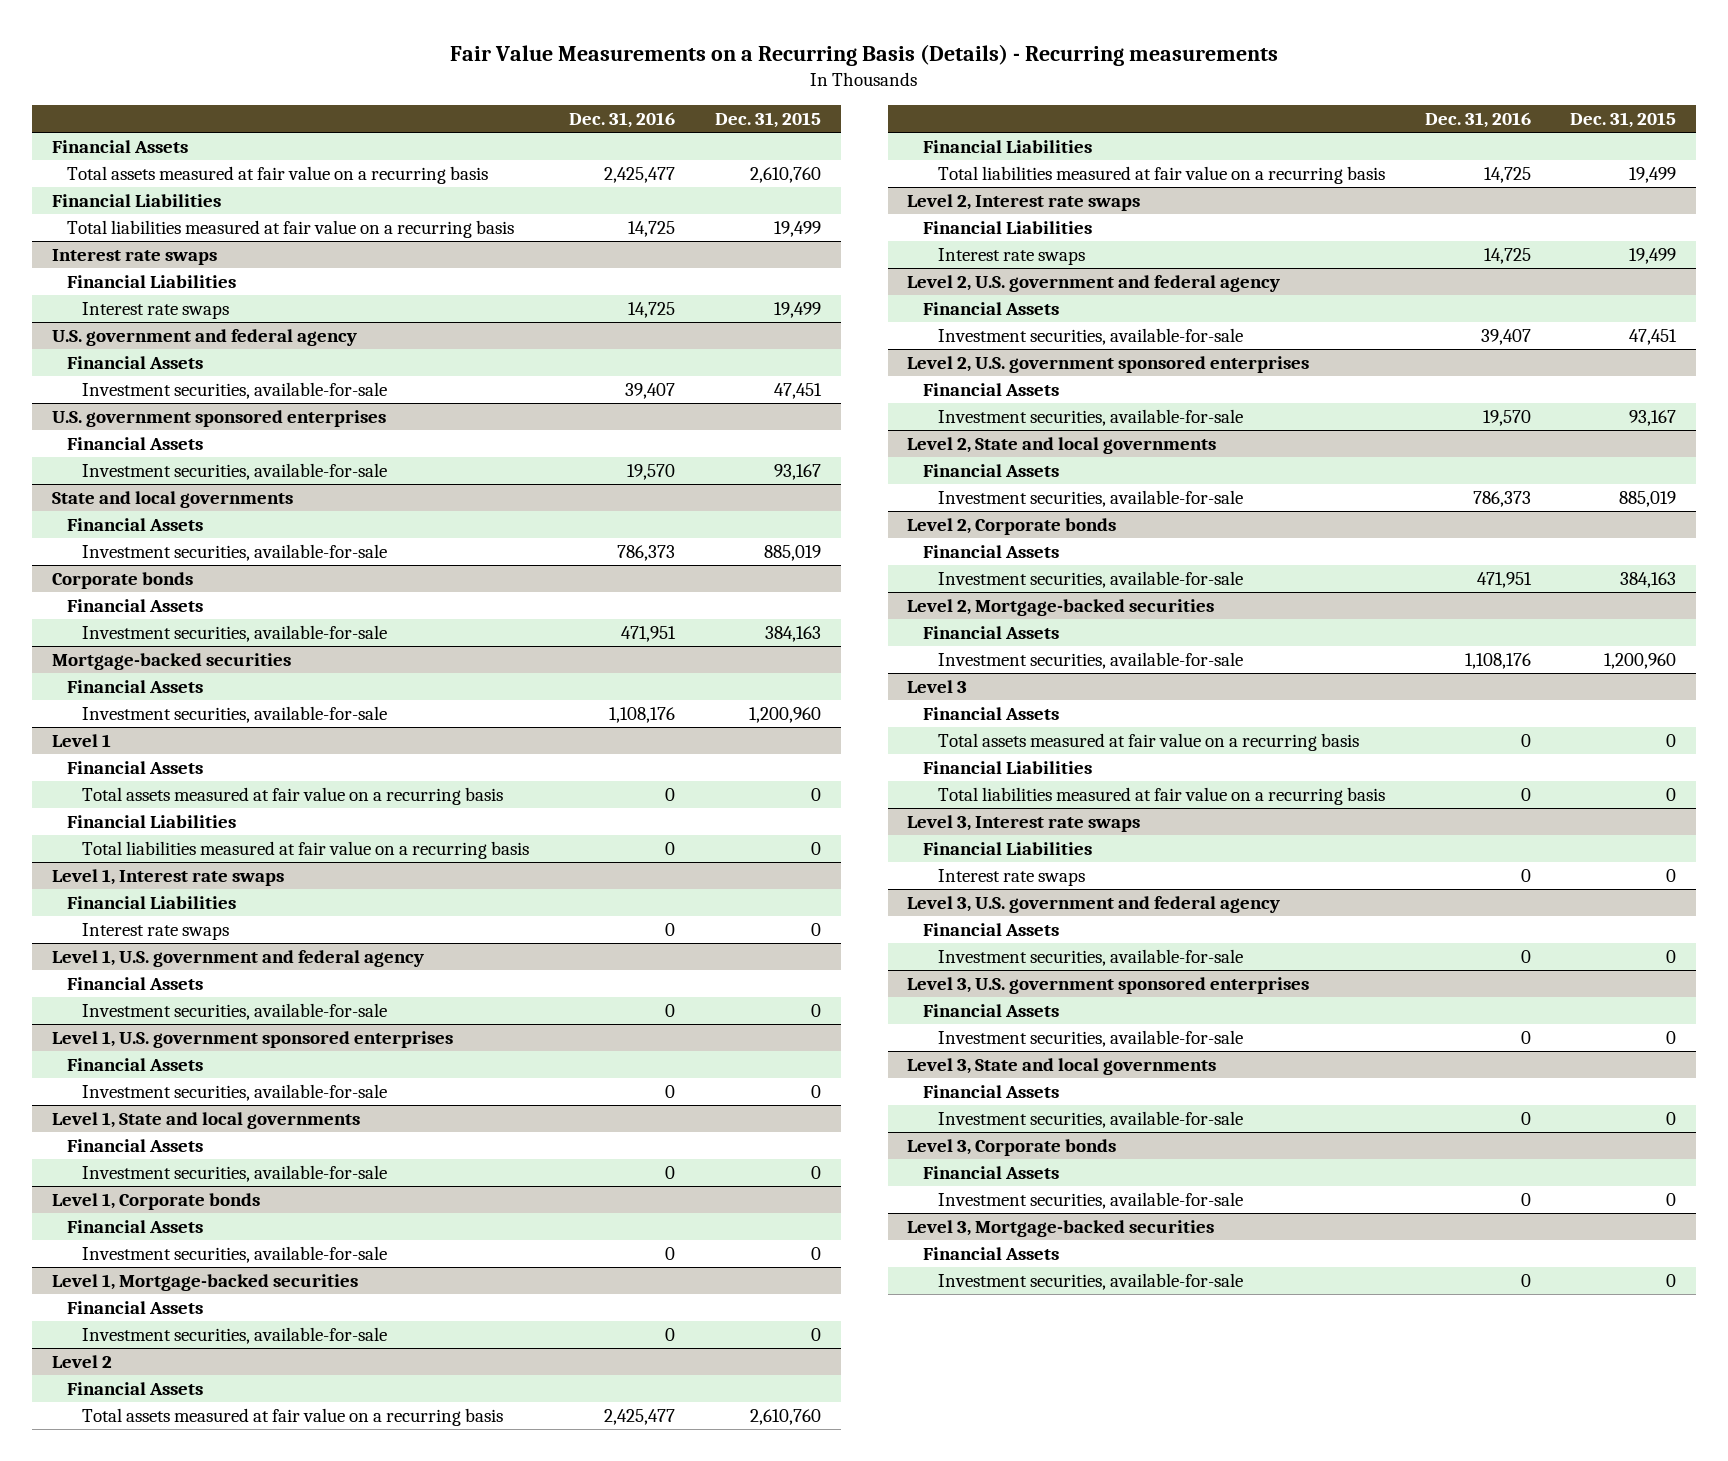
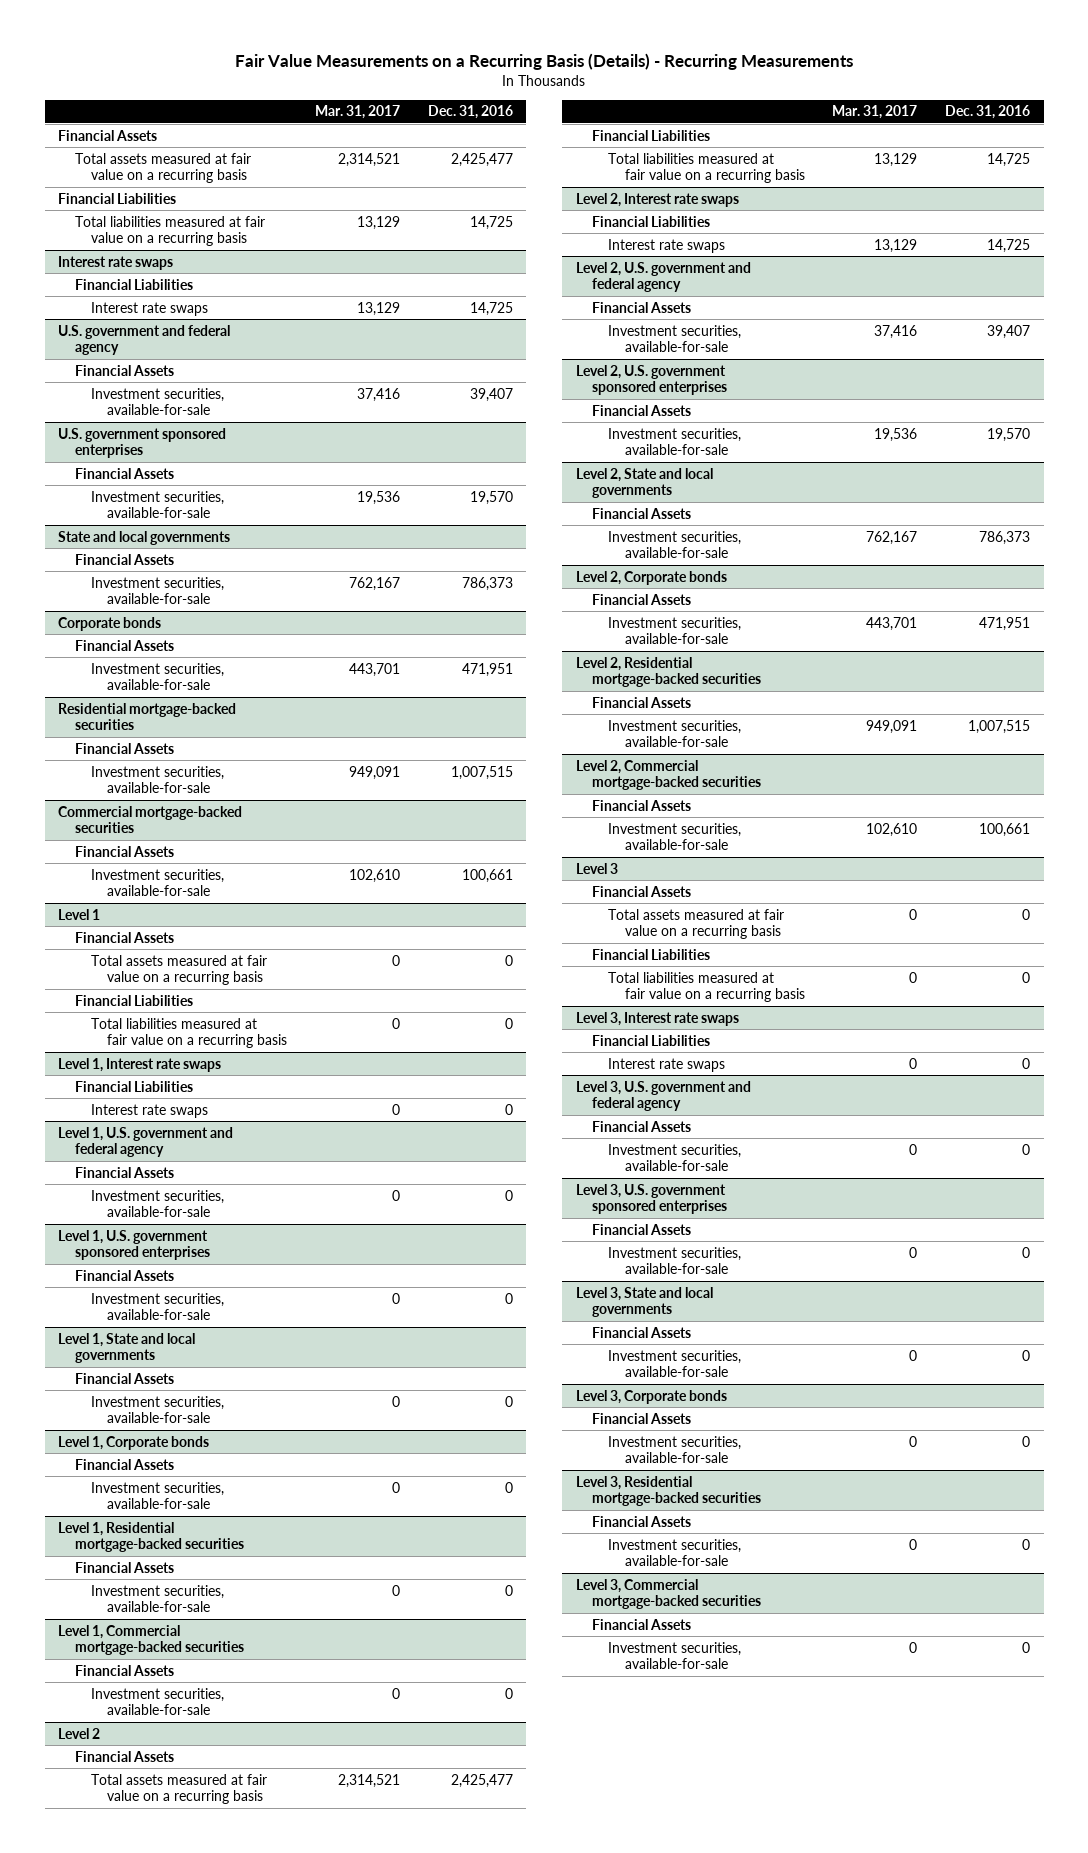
[450,43,1279,66] Fair Value Measurements on a Recurring Basis (Details) - Recurring measurements -> [235,52,854,70] Fair Value Measurements on a Recurring Basis (Details) - Recurring Measurements
[714,112,821,129] Dec. 31, 2015 -> none
none -> [314,105,400,120] Mar. 31, 2017
[51,653,291,671] Mortgage-backed securities -> [58,702,237,731] Residential mortgage-backed securities
[609,707,676,724] 1,108,176 -> [450,765,513,780] 1,007,515
none -> [58,805,243,834] Commercial mortgage-backed securities
none -> [74,845,174,857] Financial Assets
none -> [90,868,224,897] Investment securities, available-for-sale
[51,1274,358,1292] Level 1, Mortgage-backed securities -> [58,1521,244,1553] Level 1, Residential mortgage-backed securities
none -> [58,1624,244,1656] Level 1, Commercial mortgage-backed securities
none -> [74,1664,174,1676] Financial Assets
none -> [90,1687,224,1716] Investment securities, available-for-sale
[907,599,1215,617] Level 2, Mortgage-backed securities -> [575,656,761,688] Level 2, Residential mortgage-backed securities
[1464,653,1531,670] 1,108,176 -> [967,719,1030,734] 1,007,515
none -> [575,759,761,791] Level 2, Commercial mortgage-backed securities
none -> [591,799,691,811] Financial Assets
none -> [608,822,742,851] Investment securities, available-for-sale
[907,1220,1215,1238] Level 3, Mortgage-backed securities -> [575,1475,761,1507] Level 3, Residential mortgage-backed securities
none -> [575,1578,761,1610] Level 3, Commercial mortgage-backed securities
none -> [591,1618,691,1630] Financial Assets
none -> [608,1641,742,1670] Investment securities, available-for-sale

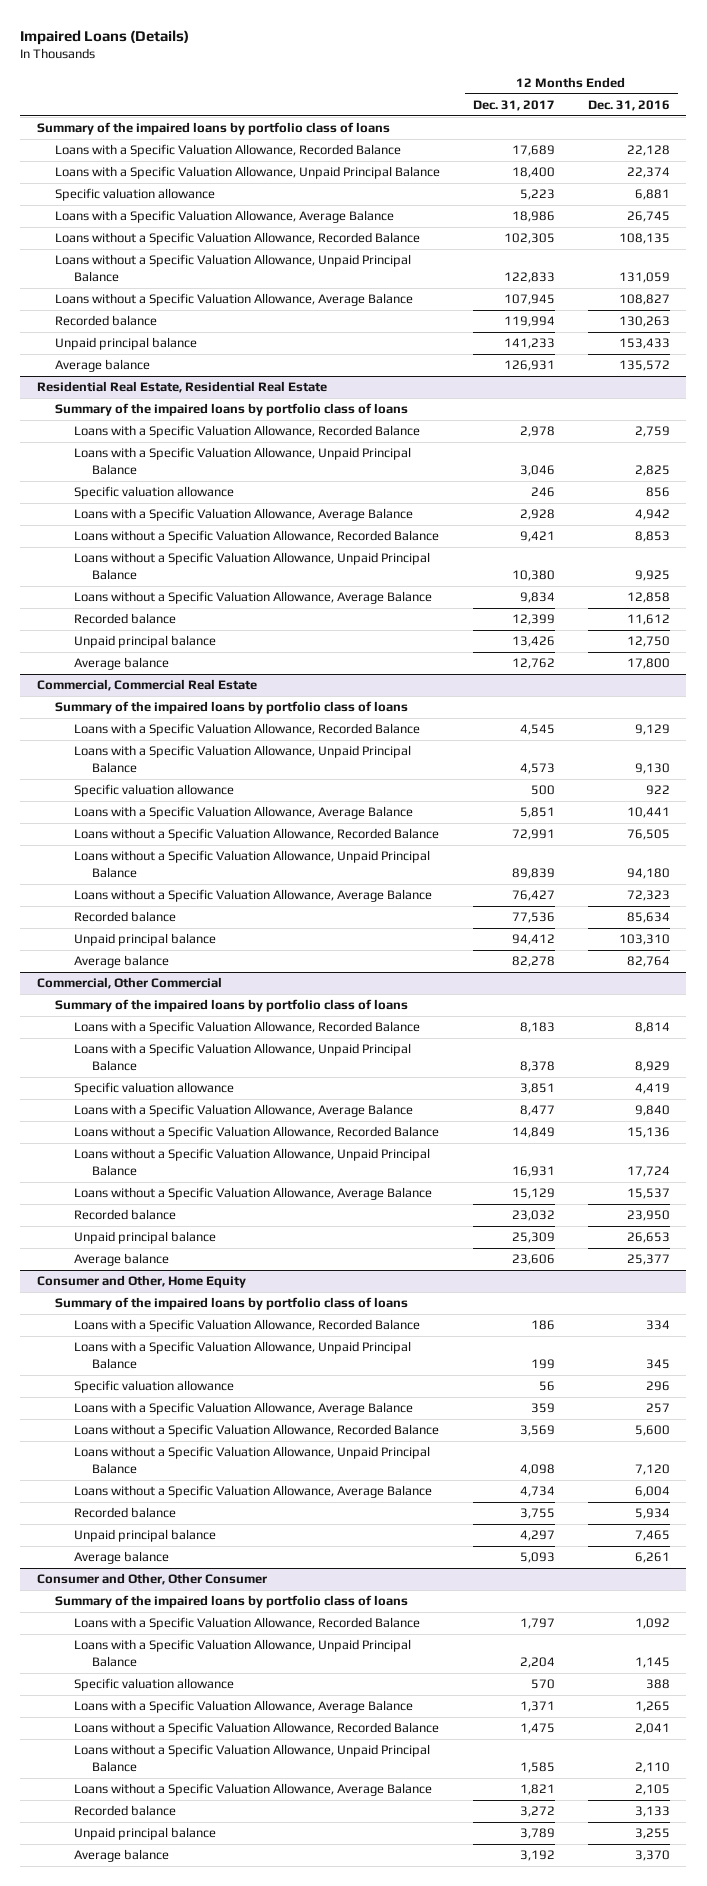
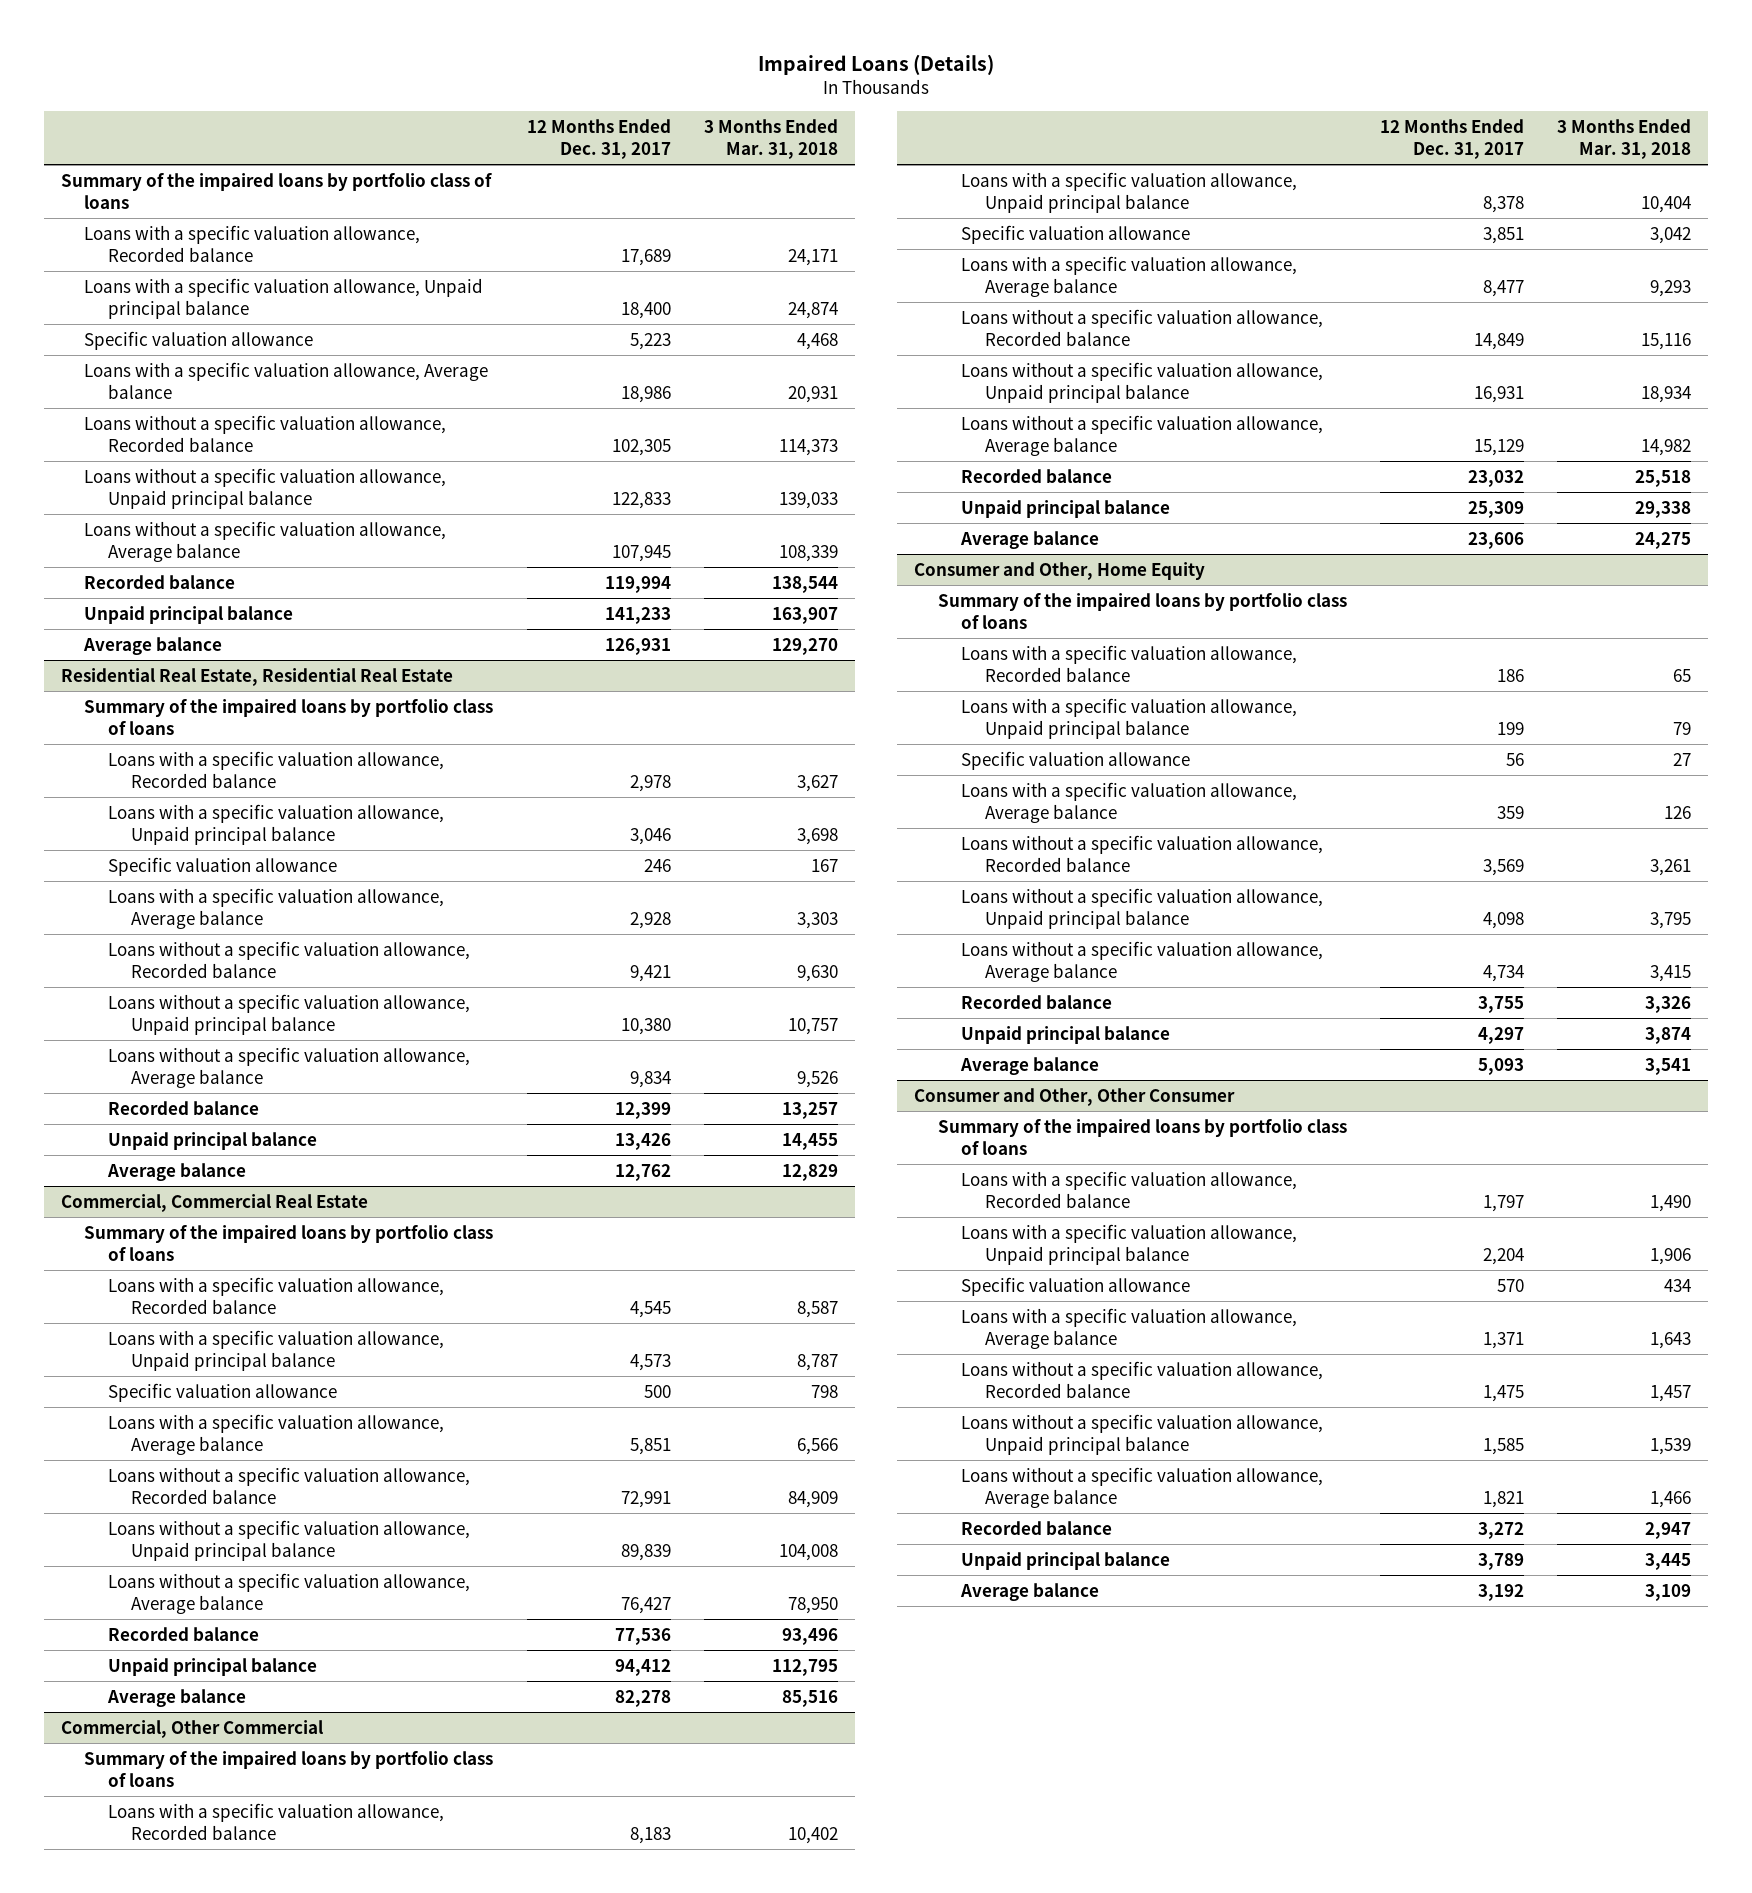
[587,99,670,111] Dec. 31, 2016 -> none
none -> [704,118,839,159] 3 Months Ended Mar. 31, 2018
[55,144,402,158] Loans with a Specific Valuation Allowance, Recorded Balance -> [84,224,421,262] Loans with a specific valuation allowance, Recorded balance
[55,166,441,180] Loans with a Specific Valuation Allowance, Unpaid Principal Balance -> [84,277,484,319] Loans with a specific valuation allowance, Unpaid principal balance
[55,210,395,224] Loans with a Specific Valuation Allowance, Average Balance -> [84,361,489,399] Loans with a specific valuation allowance, Average balance
[55,232,421,246] Loans without a Specific Valuation Allowance, Recorded Balance -> [84,414,447,452] Loans without a specific valuation allowance, Recorded balance
[55,254,412,283] Loans without a Specific Valuation Allowance, Unpaid Principal Balance -> [84,467,447,509] Loans without a specific valuation allowance, Unpaid principal balance
[55,293,414,307] Loans without a Specific Valuation Allowance, Average Balance -> [84,520,447,562] Loans without a specific valuation allowance, Average balance
[73,425,420,439] Loans with a Specific Valuation Allowance, Recorded Balance -> [107,750,444,788] Loans with a specific valuation allowance, Recorded balance
[73,447,411,476] Loans with a Specific Valuation Allowance, Unpaid Principal Balance -> [107,803,444,845] Loans with a specific valuation allowance, Unpaid principal balance
[73,508,413,522] Loans with a Specific Valuation Allowance, Average Balance -> [107,887,444,929] Loans with a specific valuation allowance, Average balance
[73,530,439,544] Loans without a Specific Valuation Allowance, Recorded Balance -> [107,940,470,978] Loans without a specific valuation allowance, Recorded balance
[73,552,430,581] Loans without a Specific Valuation Allowance, Unpaid Principal Balance -> [107,993,470,1035] Loans without a specific valuation allowance, Unpaid principal balance
[73,591,432,605] Loans without a Specific Valuation Allowance, Average Balance -> [107,1046,470,1088] Loans without a specific valuation allowance, Average balance
[73,723,420,737] Loans with a Specific Valuation Allowance, Recorded Balance -> [107,1276,444,1314] Loans with a specific valuation allowance, Recorded balance
[73,745,411,774] Loans with a Specific Valuation Allowance, Unpaid Principal Balance -> [107,1329,444,1371] Loans with a specific valuation allowance, Unpaid principal balance
[73,806,413,820] Loans with a Specific Valuation Allowance, Average Balance -> [107,1413,444,1455] Loans with a specific valuation allowance, Average balance
[73,828,439,842] Loans without a Specific Valuation Allowance, Recorded Balance -> [107,1466,470,1504] Loans without a specific valuation allowance, Recorded balance
[73,850,430,879] Loans without a Specific Valuation Allowance, Unpaid Principal Balance -> [107,1519,470,1561] Loans without a specific valuation allowance, Unpaid principal balance
[73,889,432,903] Loans without a Specific Valuation Allowance, Average Balance -> [107,1572,470,1614] Loans without a specific valuation allowance, Average balance
[73,1021,420,1035] Loans with a Specific Valuation Allowance, Recorded Balance -> [107,1802,444,1840] Loans with a specific valuation allowance, Recorded balance
[73,1043,411,1072] Loans with a Specific Valuation Allowance, Unpaid Principal Balance -> [961,171,1298,213] Loans with a specific valuation allowance, Unpaid principal balance
[73,1104,413,1118] Loans with a Specific Valuation Allowance, Average Balance -> [961,255,1298,297] Loans with a specific valuation allowance, Average balance
[73,1126,439,1140] Loans without a Specific Valuation Allowance, Recorded Balance -> [961,308,1324,346] Loans without a specific valuation allowance, Recorded balance
[73,1148,430,1177] Loans without a Specific Valuation Allowance, Unpaid Principal Balance -> [961,361,1324,403] Loans without a specific valuation allowance, Unpaid principal balance
[73,1187,432,1201] Loans without a Specific Valuation Allowance, Average Balance -> [961,414,1324,456] Loans without a specific valuation allowance, Average balance
[73,1319,420,1333] Loans with a Specific Valuation Allowance, Recorded Balance -> [961,644,1298,682] Loans with a specific valuation allowance, Recorded balance
[73,1341,411,1370] Loans with a Specific Valuation Allowance, Unpaid Principal Balance -> [961,697,1298,739] Loans with a specific valuation allowance, Unpaid principal balance
[73,1402,413,1416] Loans with a Specific Valuation Allowance, Average Balance -> [961,781,1298,823] Loans with a specific valuation allowance, Average balance
[73,1424,439,1438] Loans without a Specific Valuation Allowance, Recorded Balance -> [961,834,1324,872] Loans without a specific valuation allowance, Recorded balance
[73,1446,430,1475] Loans without a Specific Valuation Allowance, Unpaid Principal Balance -> [961,887,1324,929] Loans without a specific valuation allowance, Unpaid principal balance
[73,1485,432,1499] Loans without a Specific Valuation Allowance, Average Balance -> [961,940,1324,982] Loans without a specific valuation allowance, Average balance
[73,1617,420,1631] Loans with a Specific Valuation Allowance, Recorded Balance -> [961,1170,1298,1208] Loans with a specific valuation allowance, Recorded balance
[73,1639,411,1668] Loans with a Specific Valuation Allowance, Unpaid Principal Balance -> [961,1223,1298,1265] Loans with a specific valuation allowance, Unpaid principal balance
[73,1700,413,1714] Loans with a Specific Valuation Allowance, Average Balance -> [961,1307,1298,1349] Loans with a specific valuation allowance, Average balance
[73,1722,439,1736] Loans without a Specific Valuation Allowance, Recorded Balance -> [961,1360,1324,1398] Loans without a specific valuation allowance, Recorded balance
[73,1744,430,1773] Loans without a Specific Valuation Allowance, Unpaid Principal Balance -> [961,1413,1324,1455] Loans without a specific valuation allowance, Unpaid principal balance
[73,1783,432,1797] Loans without a Specific Valuation Allowance, Average Balance -> [961,1466,1324,1508] Loans without a specific valuation allowance, Average balance

